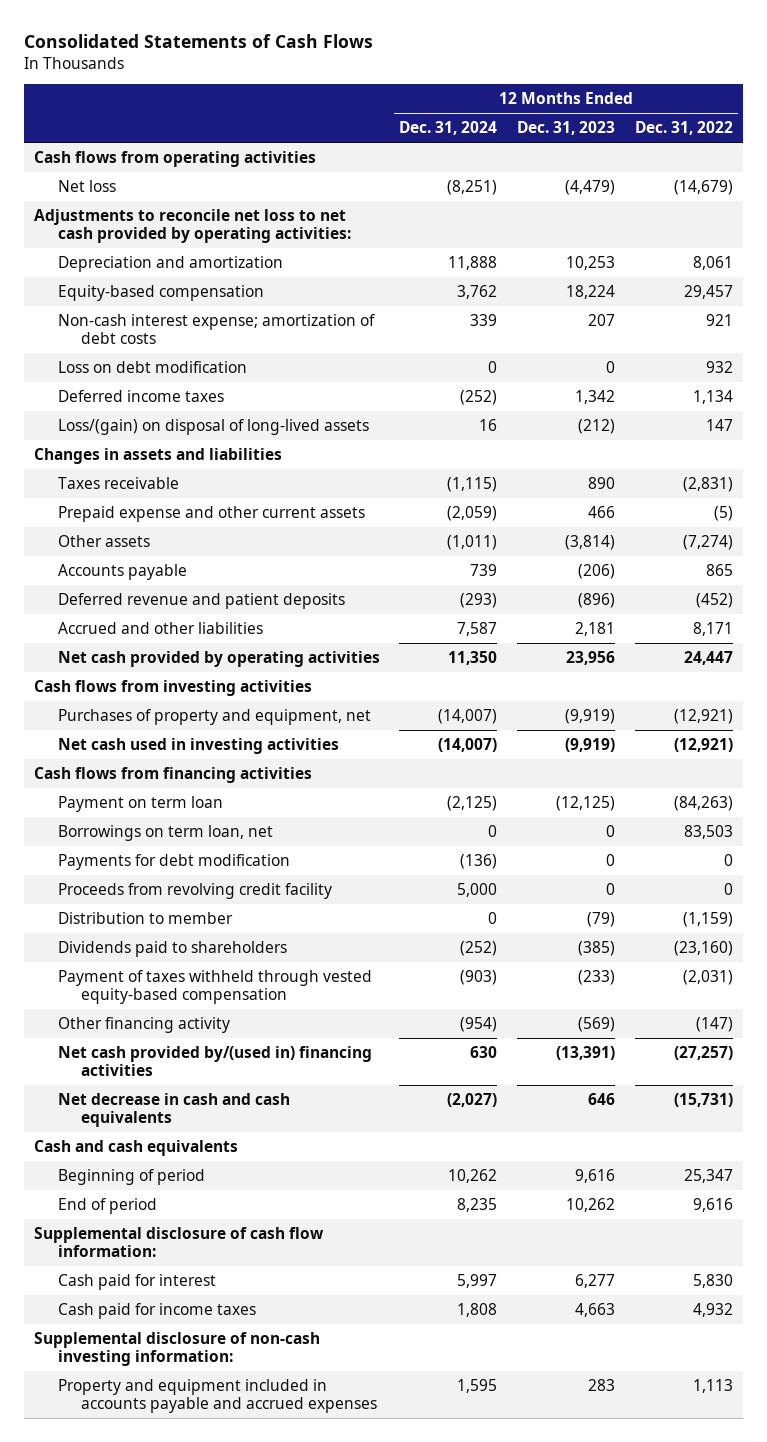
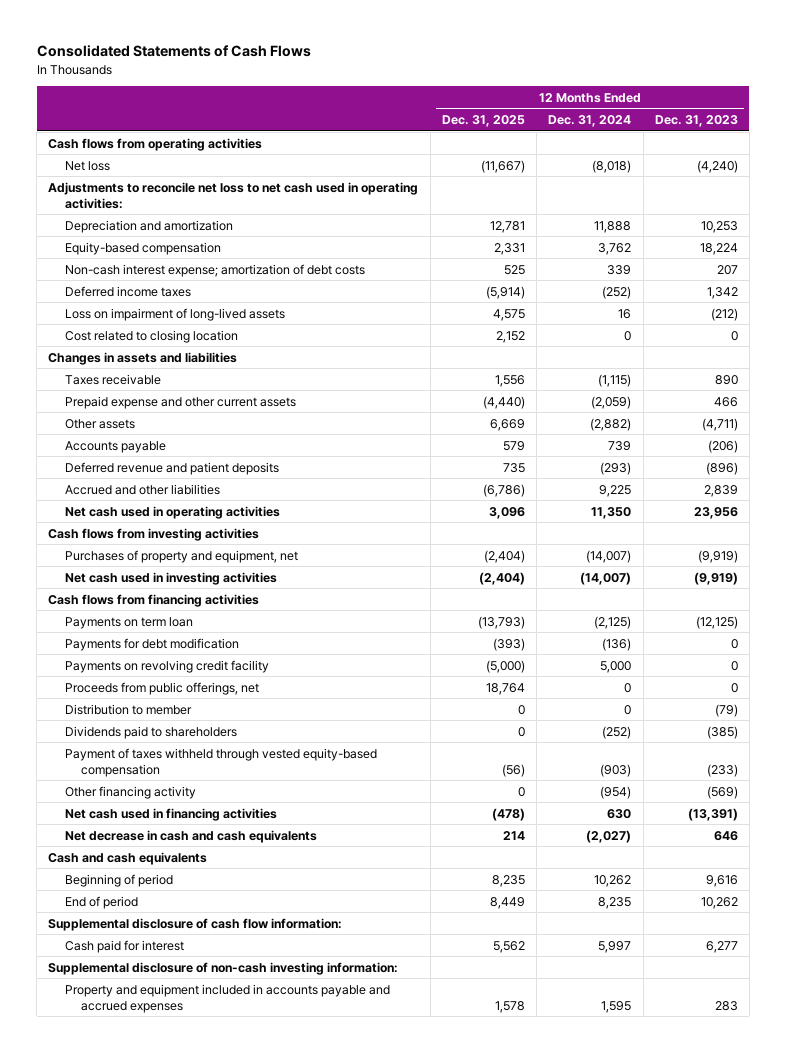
[634,121,733,136] Dec. 31, 2022 -> none
none -> [441,115,525,128] Dec. 31, 2025
[447,180,498,196] (8,251) -> [592,159,632,173] (8,018)
[565,180,616,196] (4,479) -> [696,159,738,173] (4,240)
[34,209,351,243] Adjustments to reconcile net loss to net cash provided by operating activities: -> [48,181,419,209] Adjustments to reconcile net loss to net cash used in operating activities:
[57,361,247,374] Loss on debt modification -> none
[57,419,369,436] Loss/(gain) on disposal of long-lived assets -> [64,307,285,321] Loss on impairment of long-lived assets
none -> [64,329,238,343] Cost related to closing location
[447,535,498,551] (1,011) -> [590,417,632,431] (2,882)
[565,535,616,551] (3,814) -> [701,417,738,431] (4,711)
[457,622,498,637] 7,587 -> [599,484,632,497] 9,225
[575,622,616,637] 2,181 -> [703,484,738,497] 2,839
[57,651,380,668] Net cash provided by operating activities -> [64,505,280,519] Net cash used in operating activities
[57,825,273,842] Borrowings on term loan, net -> none
[57,796,223,813] Payment on term loan -> [64,616,193,629] Payments on term loan
[57,883,332,900] Proceeds from revolving credit facility -> none
none -> [64,659,269,673] Payments on revolving credit facility
none -> [64,681,259,695] Proceeds from public offerings, net
[57,1046,372,1076] Net cash provided by/(used in) financing activities -> [64,807,277,821] Net cash used in financing activities
[57,1303,256,1320] Cash paid for income taxes -> none

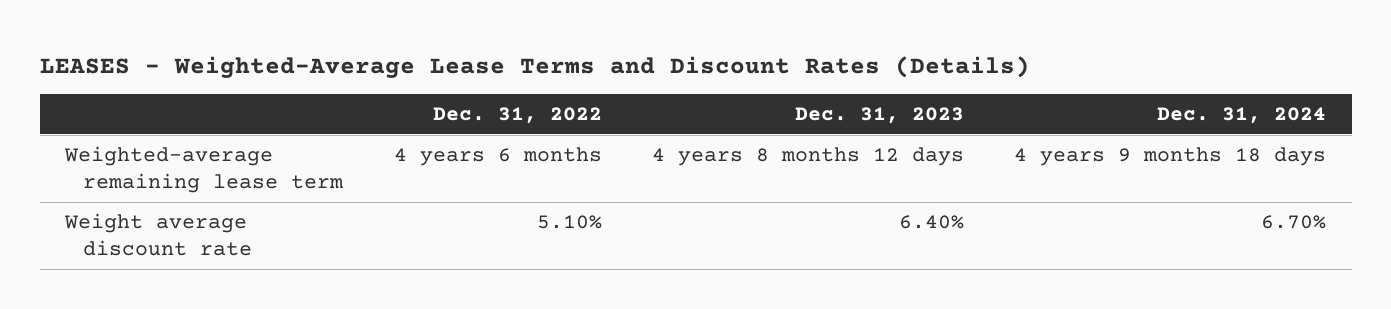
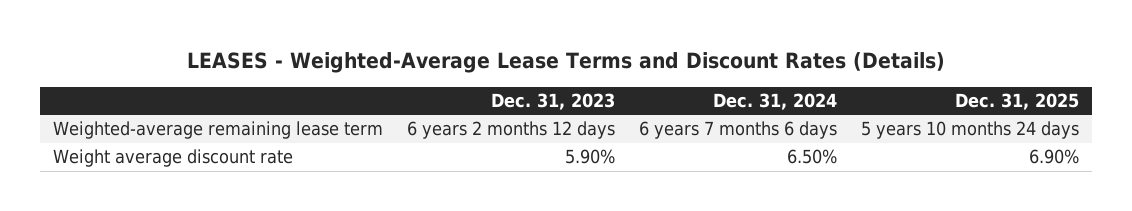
[432,106,602,124] Dec. 31, 2022 -> none
none -> [955,93,1080,111] Dec. 31, 2025
[652,146,965,166] 4 years 8 months 12 days -> [406,121,615,140] 6 years 2 months 12 days
[1014,146,1327,166] 4 years 9 months 18 days -> [639,121,838,140] 6 years 7 months 6 days
[899,214,965,229] 6.40% -> [564,149,615,165] 5.90%
[1261,214,1327,229] 6.70% -> [787,149,838,165] 6.50%

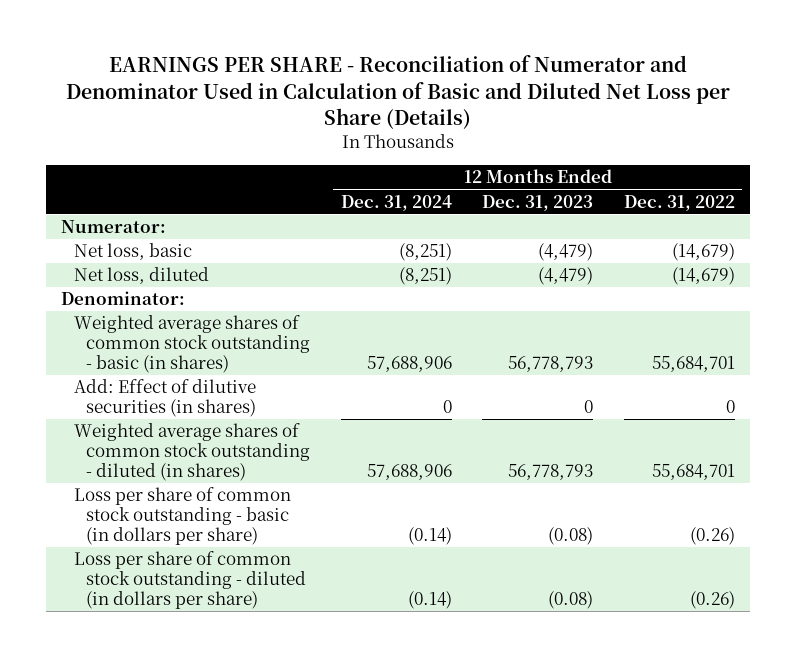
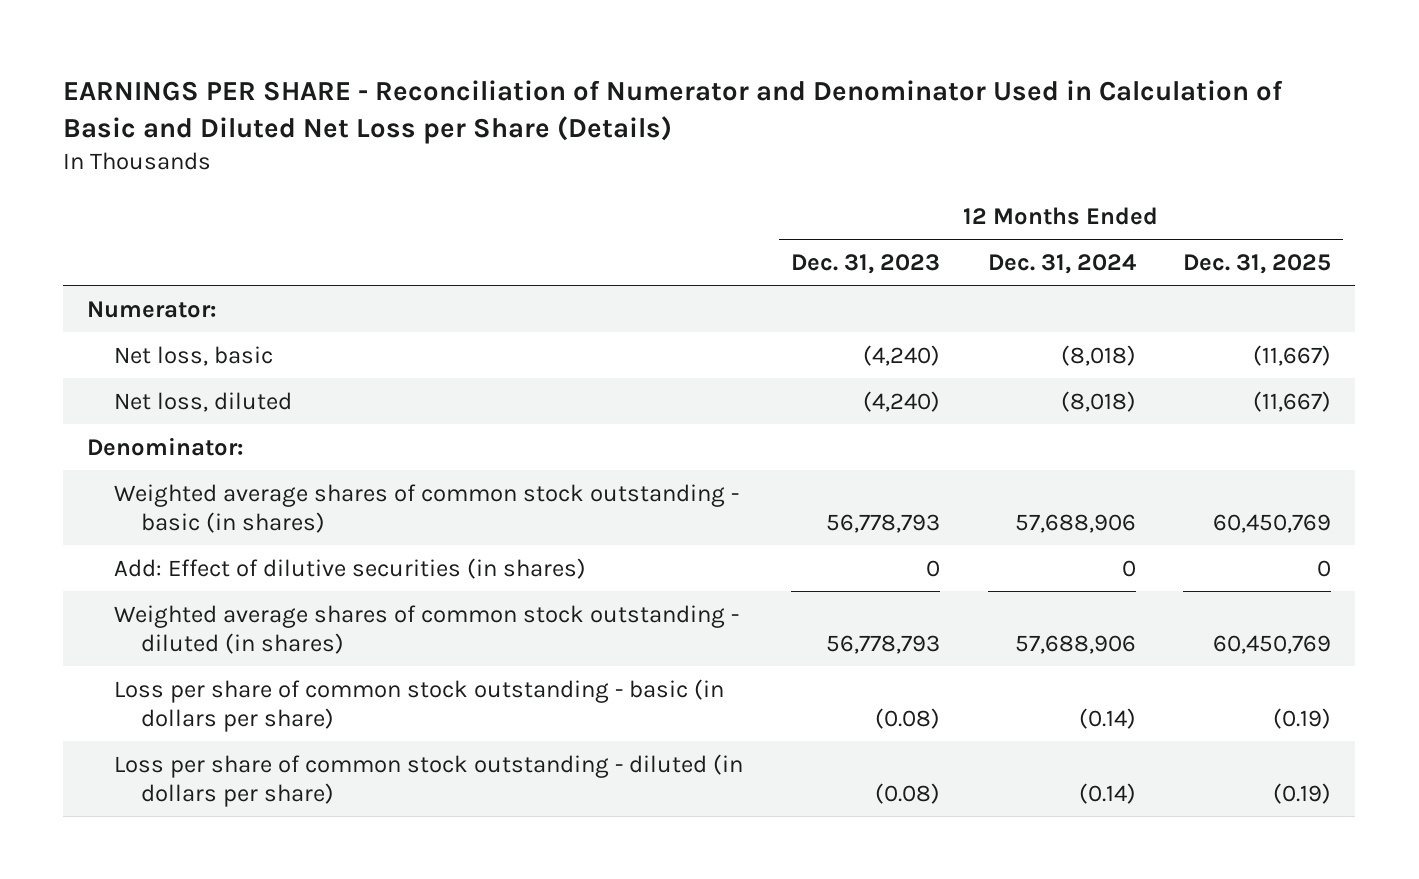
[623,194,735,211] Dec. 31, 2022 -> none
none -> [1183,253,1332,274] Dec. 31, 2025
[398,243,452,262] (8,251) -> [1060,344,1136,366] (8,018)
[538,243,594,262] (4,479) -> [862,344,940,366] (4,240)
[398,267,452,286] (8,251) -> [1060,390,1136,412] (8,018)
[538,267,594,286] (4,479) -> [862,390,940,412] (4,240)

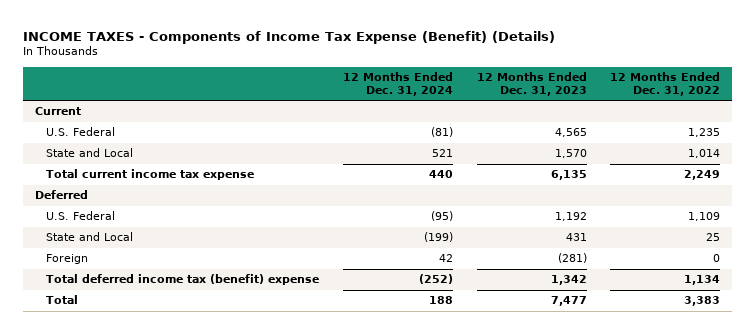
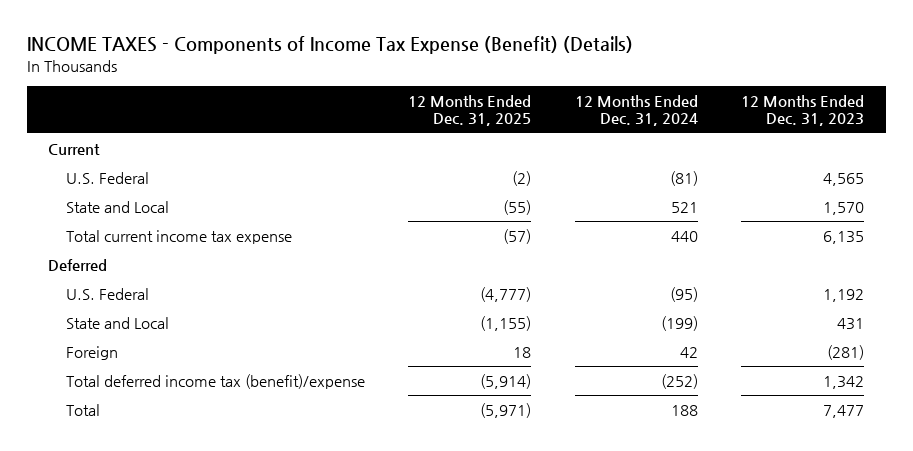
[610,71,721,96] 12 Months Ended Dec. 31, 2022 -> none
none -> [408,94,532,127] 12 Months Ended Dec. 31, 2025
[46,274,320,286] Total deferred income tax (benefit) expense -> [65,373,365,389] Total deferred income tax (benefit)/expense

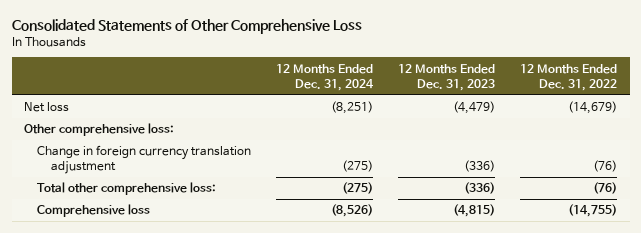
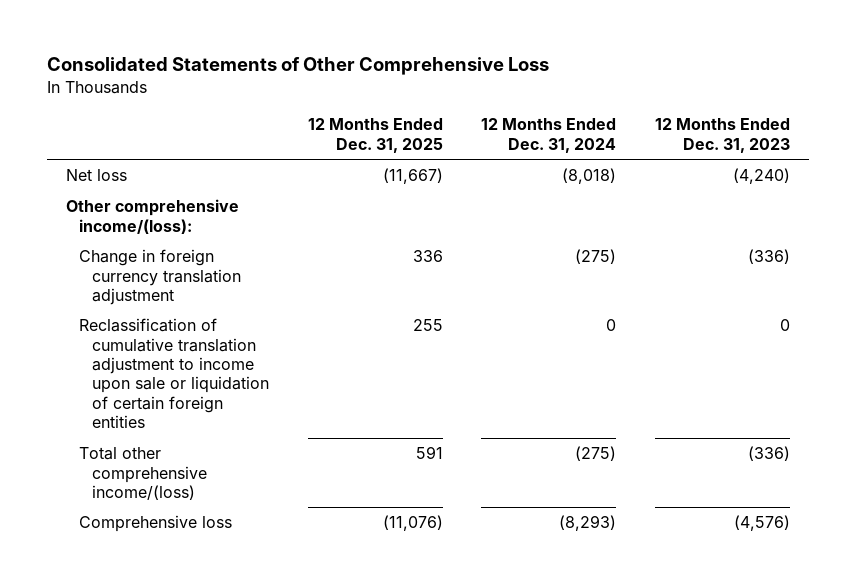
[520,63,618,91] 12 Months Ended Dec. 31, 2022 -> none
none -> [307,118,443,153] 12 Months Ended Dec. 31, 2025
[331,101,374,115] (8,251) -> [562,168,617,185] (8,018)
[453,101,496,115] (4,479) -> [733,168,791,185] (4,240)
[24,123,175,137] Other comprehensive loss: -> [65,199,239,234] Other comprehensive income/(loss):
none -> [78,318,269,429] Reclassification of cumulative translation adjustment to income upon sale or liquidation of certain foreign entities
[37,182,217,196] Total other comprehensive loss: -> [78,447,207,500] Total other comprehensive income/(loss)
[331,204,374,218] (8,526) -> [559,515,617,532] (8,293)
[453,204,496,218] (4,815) -> [734,515,791,532] (4,576)

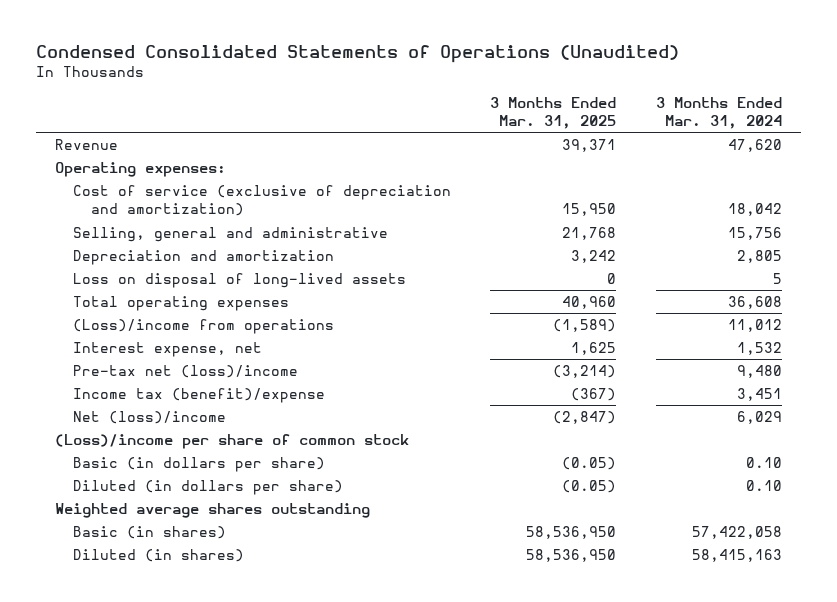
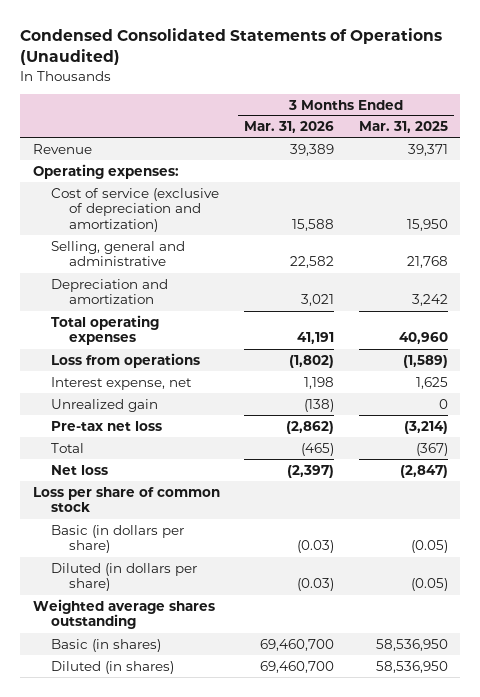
[655,96,782,130] 3 Months Ended Mar. 31, 2024 -> none
none -> [244,121,335,134] Mar. 31, 2026
[72,273,406,289] Loss on disposal of long-lived assets -> none
[72,319,334,335] (Loss)/income from operations -> [50,352,200,368] Loss from operations
none -> [50,398,158,412] Unrealized gain
[72,365,298,379] Pre-tax net (loss)/income -> [50,420,162,431] Pre-tax net loss
[72,388,325,404] Income tax (benefit)/expense -> [50,442,84,453] Total
[72,411,226,425] Net (loss)/income -> [50,464,108,475] Net loss
[55,434,410,450] (Loss)/income per share of common stock -> [32,486,220,513] Loss per share of common stock

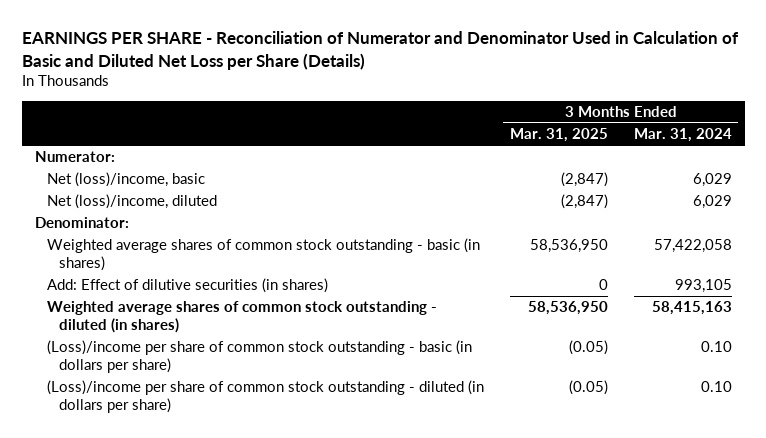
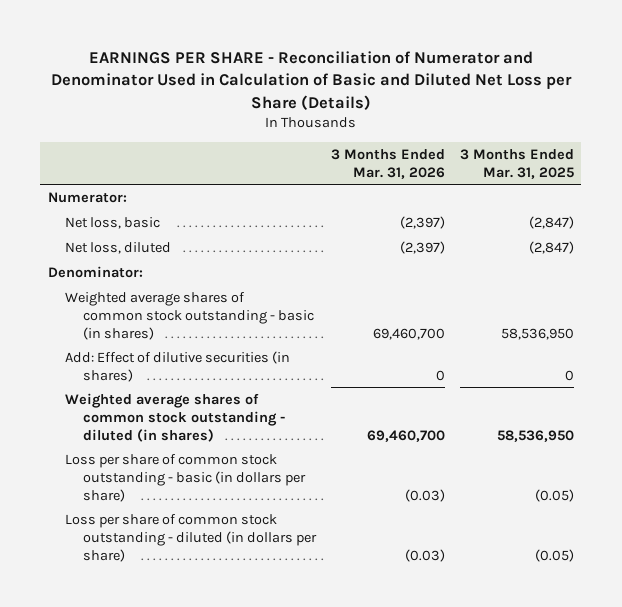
[633,128,732,143] Mar. 31, 2024 -> none
none -> [331,148,446,179] 3 Months Ended Mar. 31, 2026
[46,172,205,188] Net (loss)/income, basic -> [65,216,161,229] Net loss, basic
[46,194,217,210] Net (loss)/income, diluted -> [65,241,172,254] Net loss, diluted
[46,340,472,373] (Loss)/income per share of common stock outstanding - basic (in dollars per share) -> [65,453,307,502] Loss per share of common stock outstanding - basic (in dollars per share)
[46,380,484,413] (Loss)/income per share of common stock outstanding - diluted (in dollars per share) -> [65,513,318,562] Loss per share of common stock outstanding - diluted (in dollars per share)

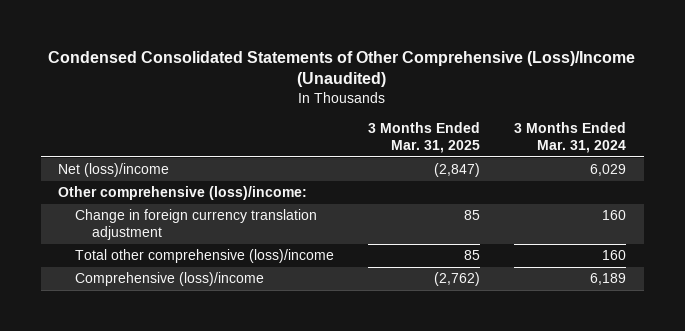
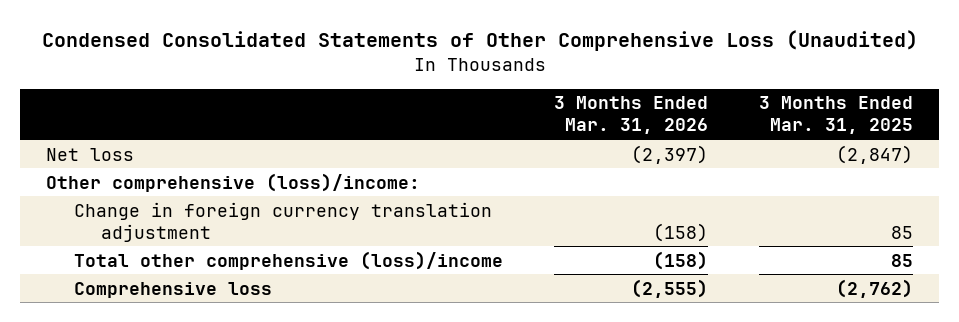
[48,50,636,88] Condensed Consolidated Statements of Other Comprehensive (Loss)/Income (Unaudited) -> [41,30,918,52] Condensed Consolidated Statements of Other Comprehensive Loss (Unaudited)
[514,121,627,154] 3 Months Ended Mar. 31, 2024 -> none
none -> [553,96,708,135] 3 Months Ended Mar. 31, 2026
[58,163,170,178] Net (loss)/income -> [45,147,134,161] Net loss
[75,272,265,287] Comprehensive (loss)/income -> [73,281,272,298] Comprehensive loss

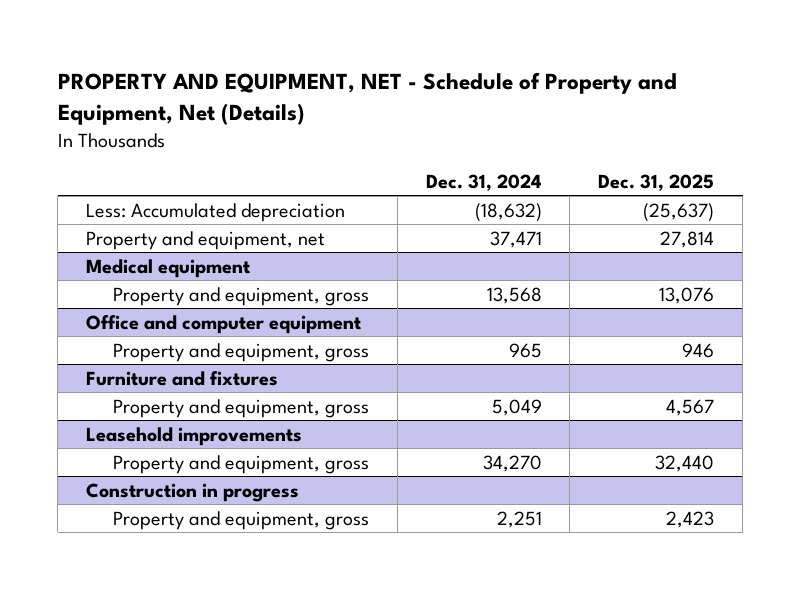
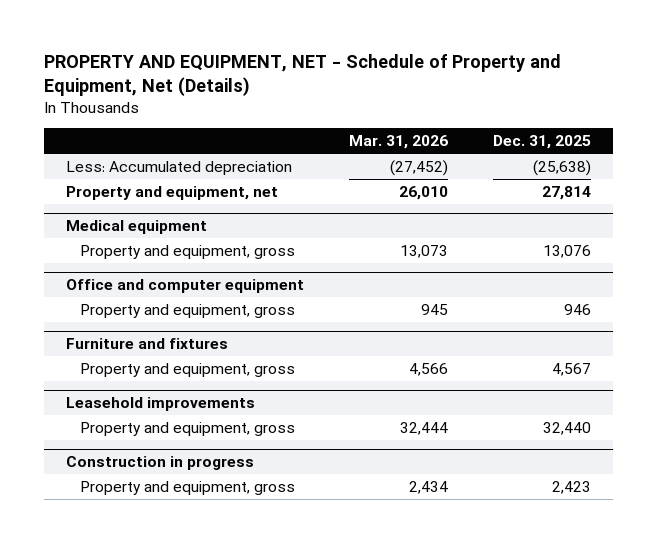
[425,173,542,191] Dec. 31, 2024 -> none
none -> [348,135,448,150] Mar. 31, 2026
[643,202,715,222] (25,637) -> [532,159,591,176] (25,638)

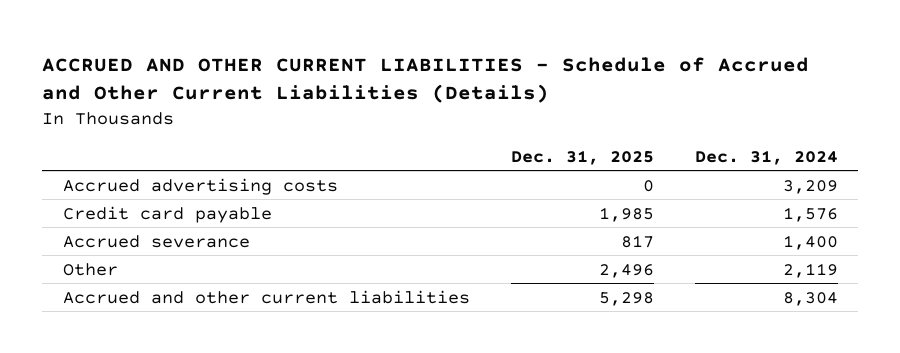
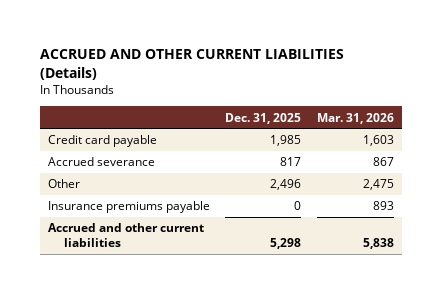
[42,56,810,103] ACCRUED AND OTHER CURRENT LIABILITIES - Schedule of Accrued and Other Current Liabilities (Details) -> [39,48,344,80] ACCRUED AND OTHER CURRENT LIABILITIES (Details)
[694,149,838,165] Dec. 31, 2024 -> none
none -> [317,112,395,124] Mar. 31, 2026
[62,177,338,195] Accrued advertising costs -> none
none -> [47,201,210,214] Insurance premiums payable

